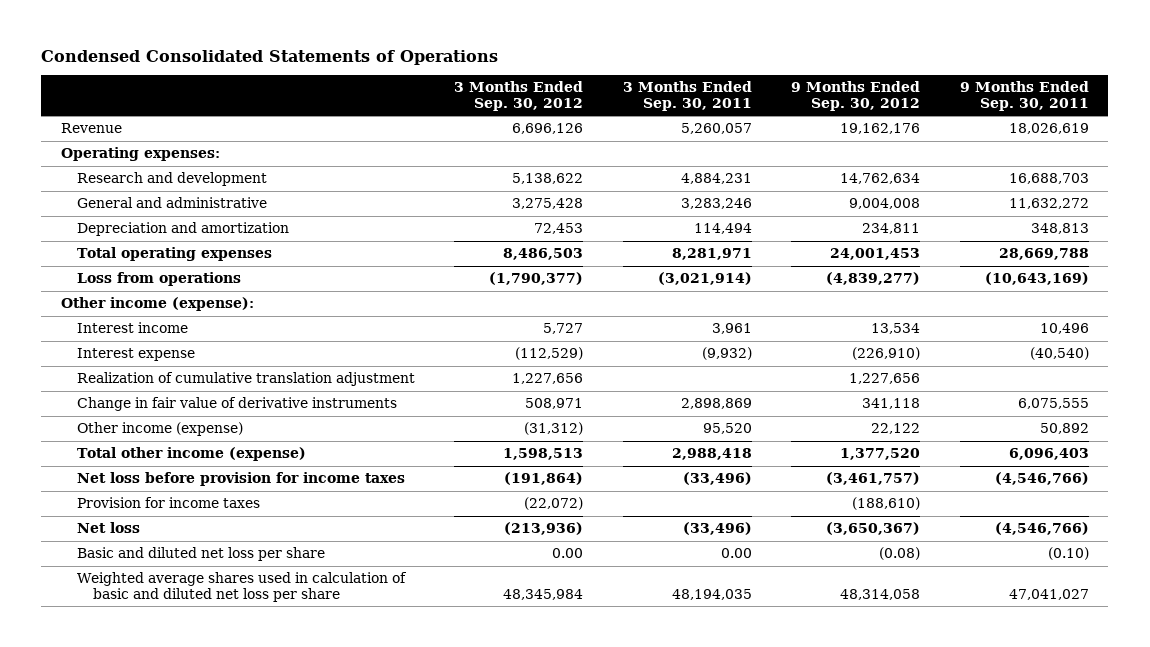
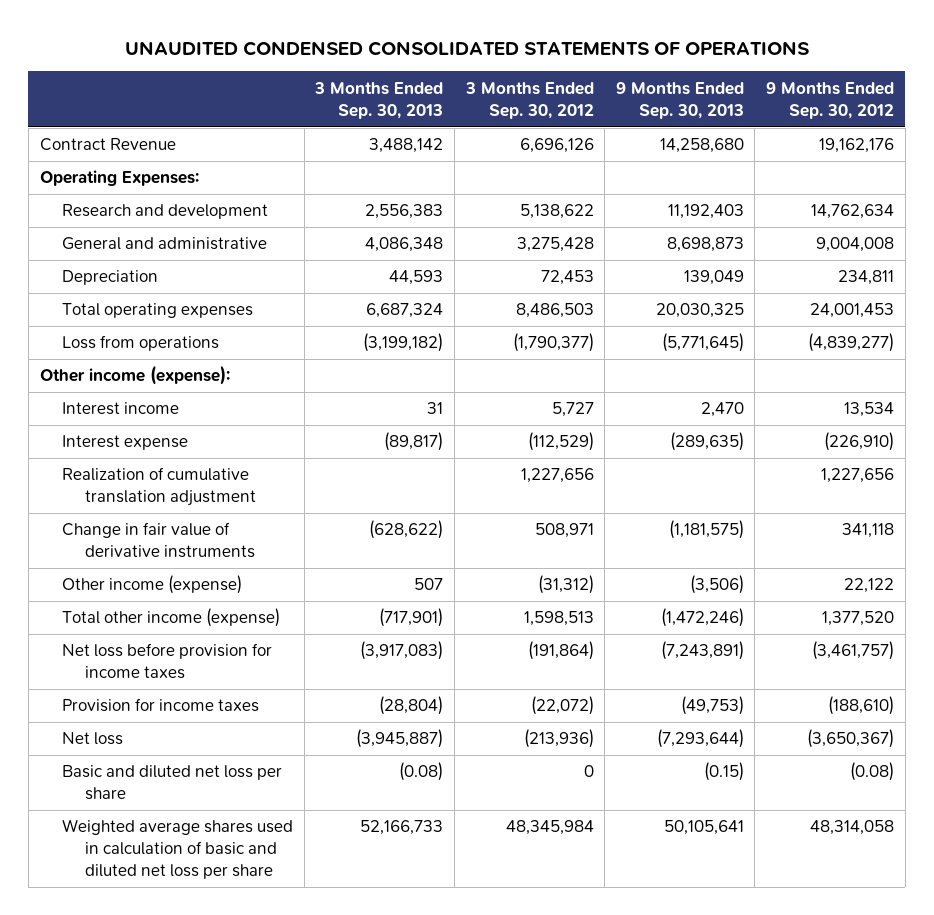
[41,49,499,65] Condensed Consolidated Statements of Operations -> [124,40,809,56] UNAUDITED CONDENSED CONSOLIDATED STATEMENTS OF OPERATIONS
[622,81,752,111] 3 Months Ended Sep. 30, 2011 -> none
[959,81,1089,111] 9 Months Ended Sep. 30, 2011 -> none
none -> [314,81,444,119] 3 Months Ended Sep. 30, 2013
none -> [615,81,744,119] 9 Months Ended Sep. 30, 2013
[61,123,123,134] Revenue -> [39,138,176,152] Contract Revenue
[61,147,221,162] Operating expenses: -> [39,170,199,187] Operating Expenses:
[76,222,289,237] Depreciation and amortization -> [62,270,159,286] Depreciation
[552,548,584,559] 0.00 -> [583,765,594,778] 0

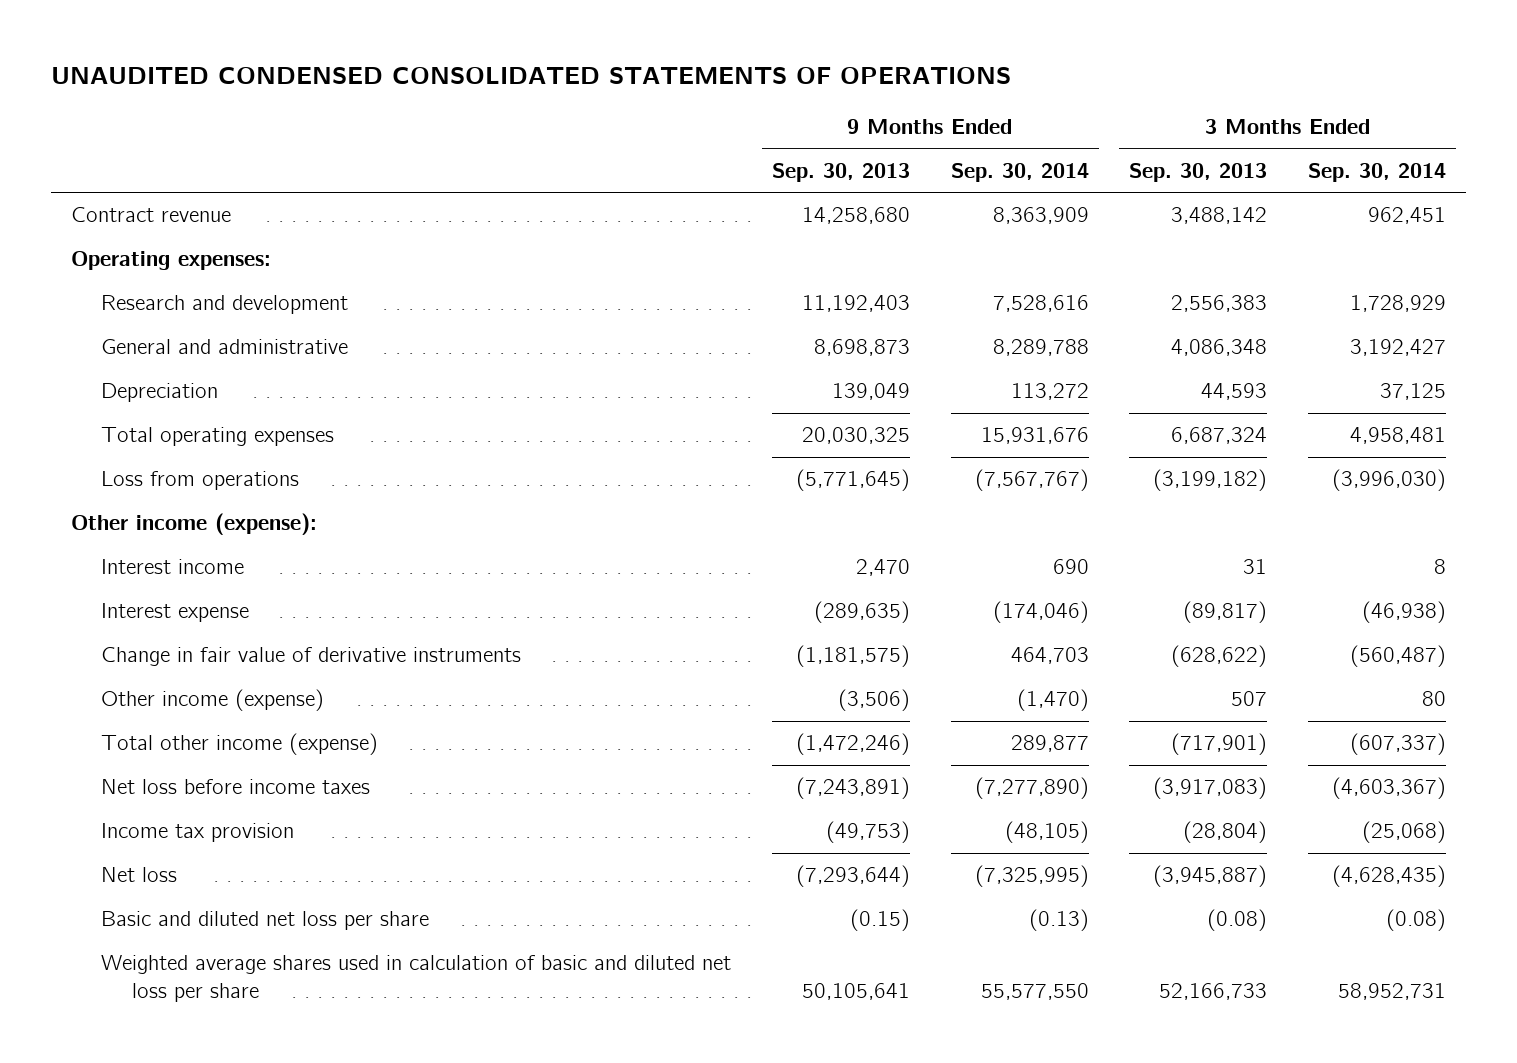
[464,81,594,119] 3 Months Ended Sep. 30, 2012 -> none
[766,81,895,119] 9 Months Ended Sep. 30, 2012 -> none
none -> [950,162,1089,182] Sep. 30, 2014
none -> [1307,162,1446,182] Sep. 30, 2014
[39,138,176,152] Contract Revenue -> [71,207,232,223] Contract revenue
[39,170,199,187] Operating Expenses: -> [71,251,272,271] Operating expenses:
[62,467,256,507] Realization of cumulative translation adjustment -> none
[62,643,273,680] Net loss before provision for income taxes -> [101,779,371,795] Net loss before income taxes
[62,698,260,713] Provision for income taxes -> [101,823,295,843] Income tax provision

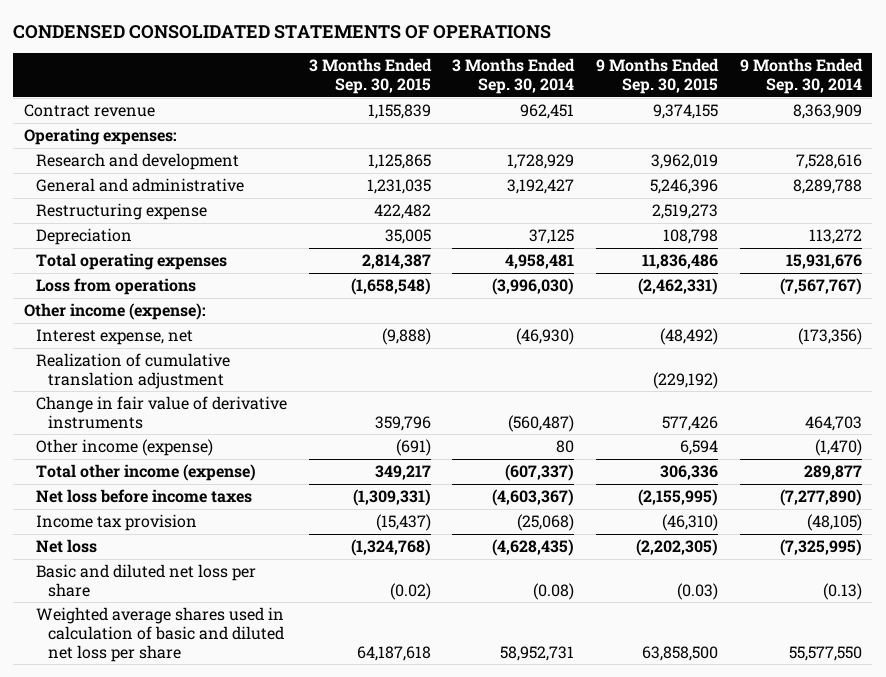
[50,66,1011,84] UNAUDITED CONDENSED CONSOLIDATED STATEMENTS OF OPERATIONS -> [13,24,552,39] CONDENSED CONSOLIDATED STATEMENTS OF OPERATIONS
[772,162,911,182] Sep. 30, 2013 -> none
[1129,162,1268,182] Sep. 30, 2013 -> none
none -> [308,58,432,95] 3 Months Ended Sep. 30, 2015
none -> [596,58,720,95] 9 Months Ended Sep. 30, 2015
none -> [36,202,208,220] Restructuring expense
[101,559,245,575] Interest income -> none
[101,603,250,623] Interest expense -> [36,328,194,345] Interest expense, net
[992,601,1089,624] (174,046) -> [797,327,862,345] (173,356)
[1361,601,1446,624] (46,938) -> [516,327,575,345] (46,930)
none -> [36,352,231,389] Realization of cumulative translation adjustment

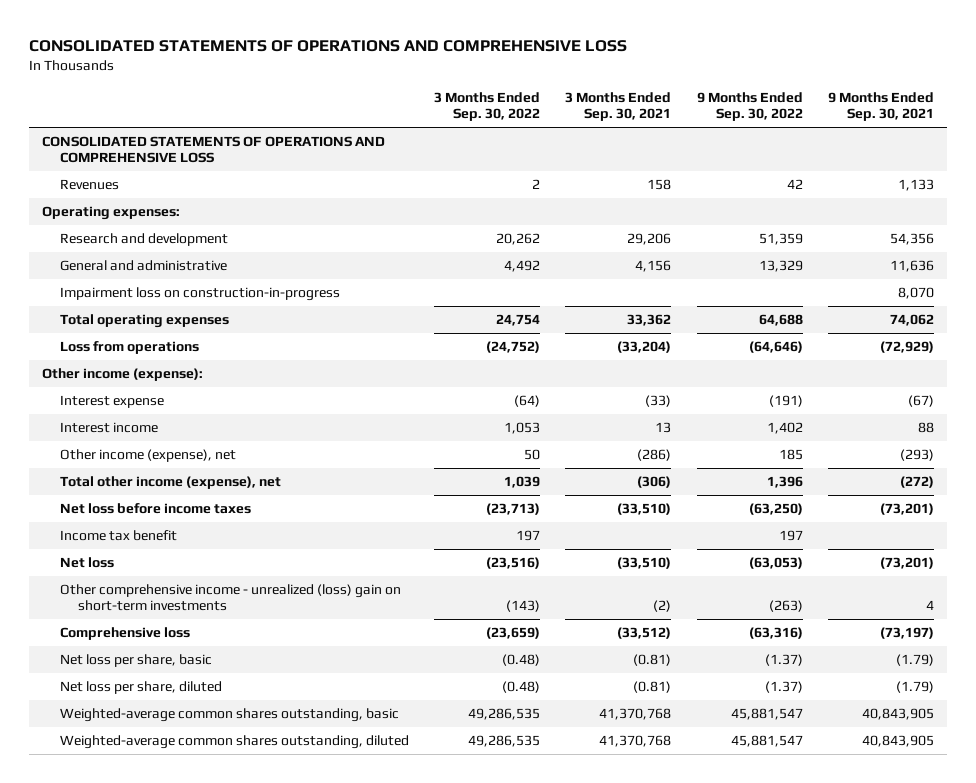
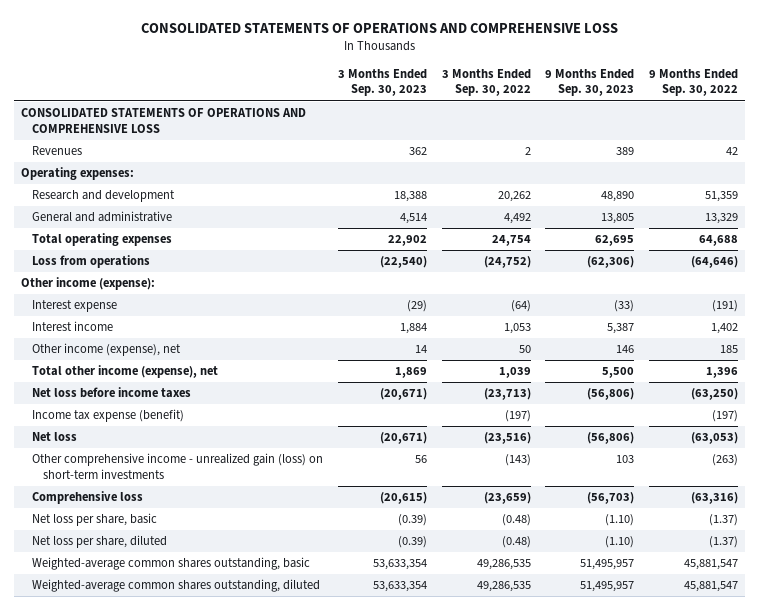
[565,92,672,122] 3 Months Ended Sep. 30, 2021 -> none
[828,92,935,122] 9 Months Ended Sep. 30, 2021 -> none
none -> [337,69,427,97] 3 Months Ended Sep. 30, 2023
none -> [545,69,635,97] 9 Months Ended Sep. 30, 2023
[59,287,340,302] Impairment loss on construction-in-progress -> none
[59,530,177,542] Income tax benefit -> [32,409,185,423] Income tax expense (benefit)
[516,530,541,542] 197 -> [504,410,531,423] (197)
[778,530,803,542] 197 -> [711,410,738,423] (197)
[59,584,401,612] Other comprehensive income - unrealized (loss) gain on short-term investments -> [32,453,324,479] Other comprehensive income - unrealized gain (loss) on short-term investments

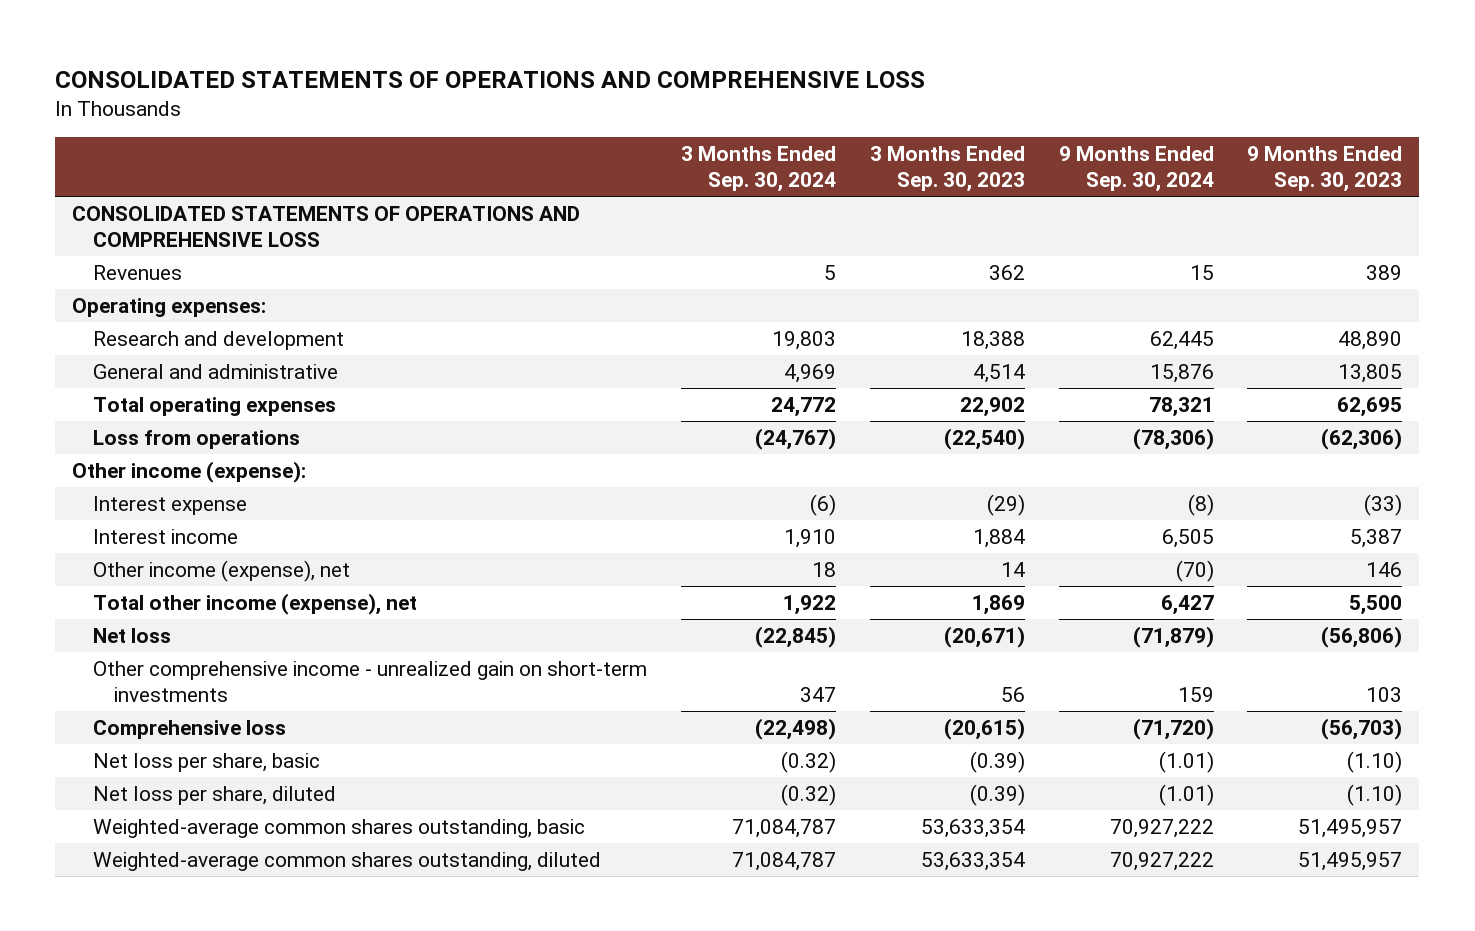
[441,69,531,97] 3 Months Ended Sep. 30, 2022 -> none
[648,69,738,97] 9 Months Ended Sep. 30, 2022 -> none
none -> [681,145,837,192] 3 Months Ended Sep. 30, 2024
none -> [1058,145,1214,192] 9 Months Ended Sep. 30, 2024
[32,387,192,399] Net loss before income taxes -> none
[32,409,185,423] Income tax expense (benefit) -> none
[32,453,324,479] Other comprehensive income - unrealized gain (loss) on short-term investments -> [93,661,648,703] Other comprehensive income - unrealized gain on short-term investments

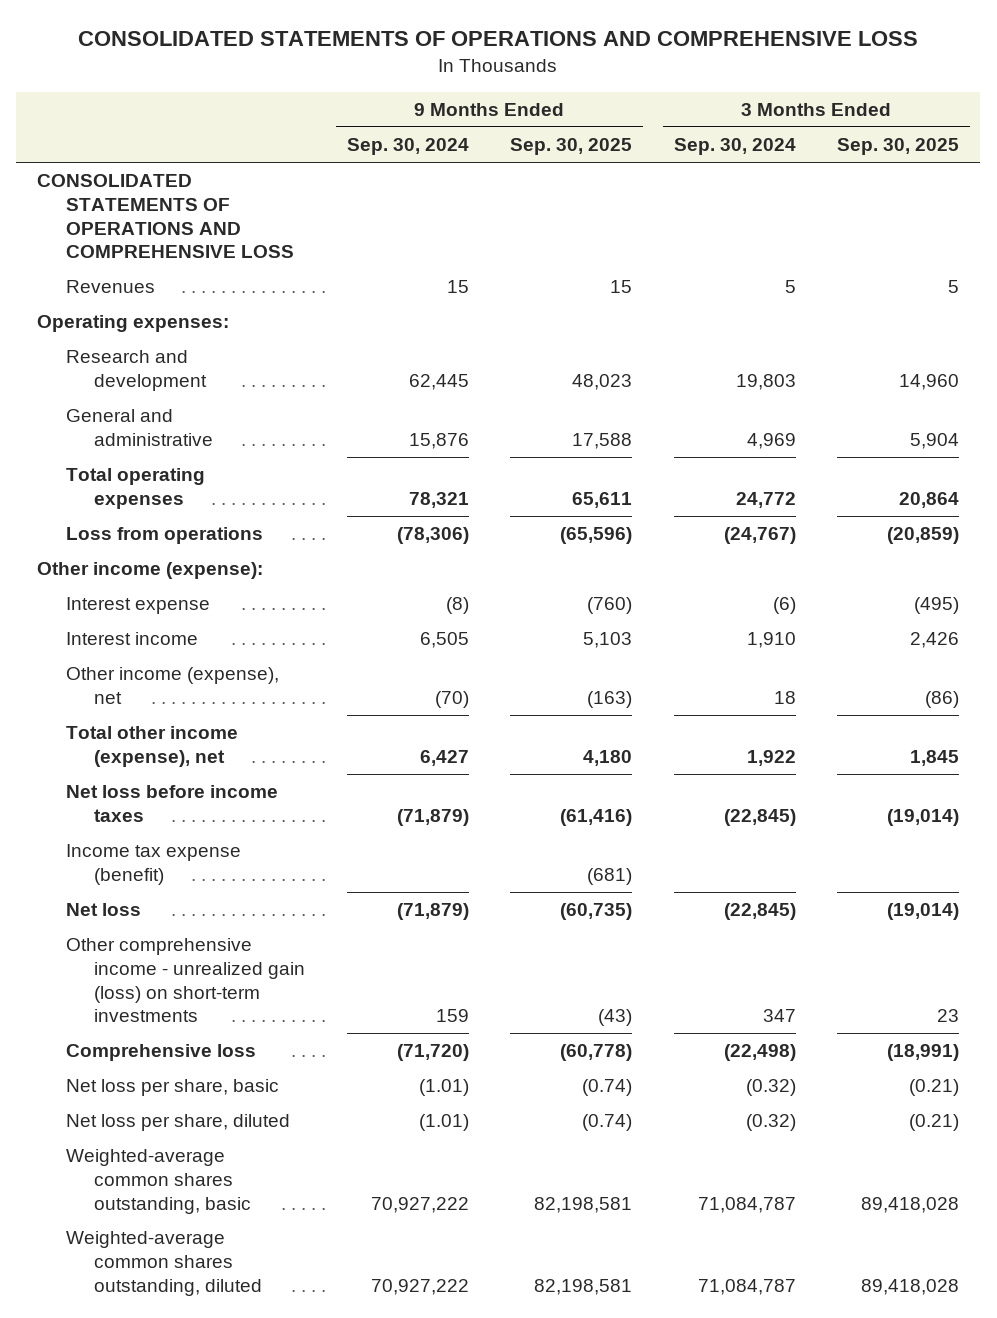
[869,145,1025,192] 3 Months Ended Sep. 30, 2023 -> none
[1247,145,1403,192] 9 Months Ended Sep. 30, 2023 -> none
none -> [510,138,633,156] Sep. 30, 2025
none -> [837,138,960,156] Sep. 30, 2025
none -> [65,785,278,822] Net loss before income taxes
none -> [65,844,241,885] Income tax expense (benefit)
[93,661,648,703] Other comprehensive income - unrealized gain on short-term investments -> [65,938,305,1023] Other comprehensive income - unrealized gain (loss) on short-term investments

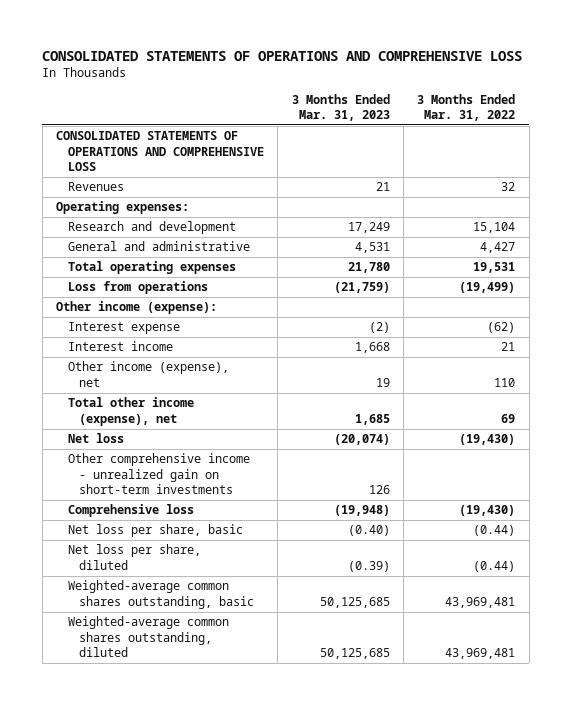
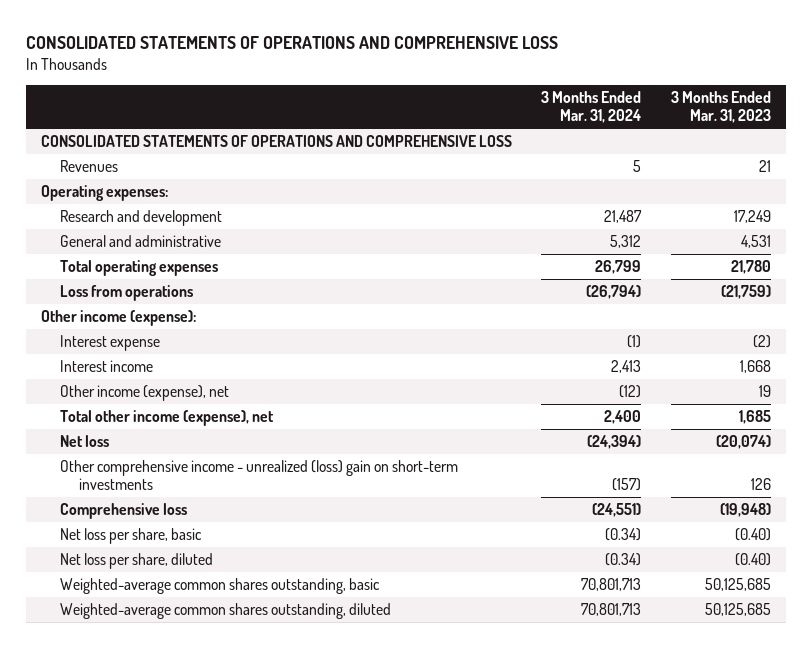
[417,93,516,122] 3 Months Ended Mar. 31, 2022 -> none
none -> [541,91,642,124] 3 Months Ended Mar. 31, 2024
[67,453,250,495] Other comprehensive income - unrealized gain on short-term investments -> [59,460,458,490] Other comprehensive income - unrealized (loss) gain on short-term investments
[347,560,390,572] (0.39) -> [735,553,772,567] (0.40)

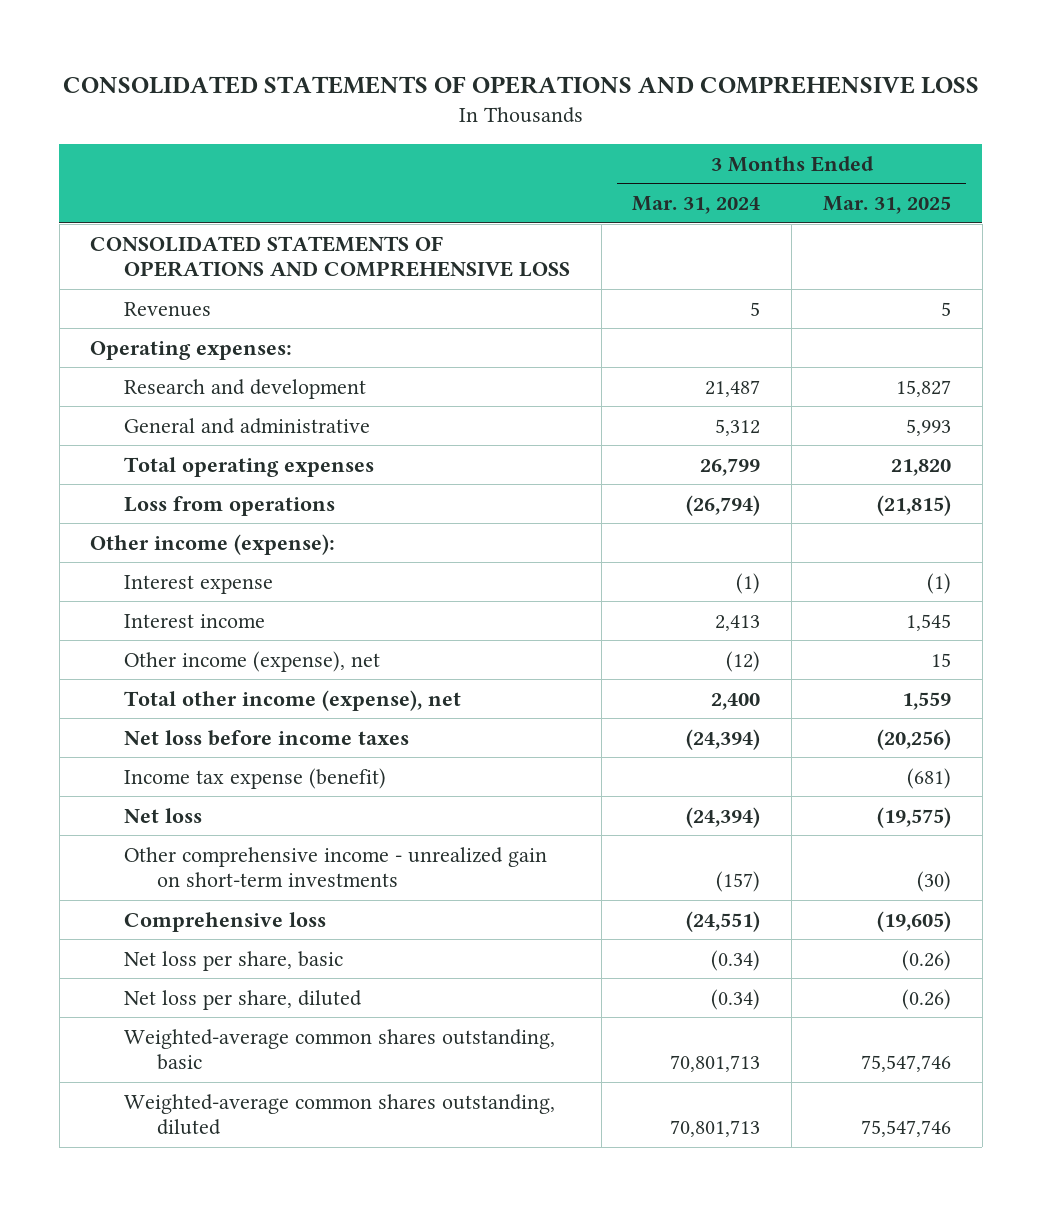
[671,91,772,124] 3 Months Ended Mar. 31, 2023 -> none
none -> [822,196,951,215] Mar. 31, 2025
none -> [123,729,409,746] Net loss before income taxes
none -> [123,767,386,789] Income tax expense (benefit)
[59,460,458,490] Other comprehensive income - unrealized (loss) gain on short-term investments -> [123,846,547,887] Other comprehensive income - unrealized gain on short-term investments

